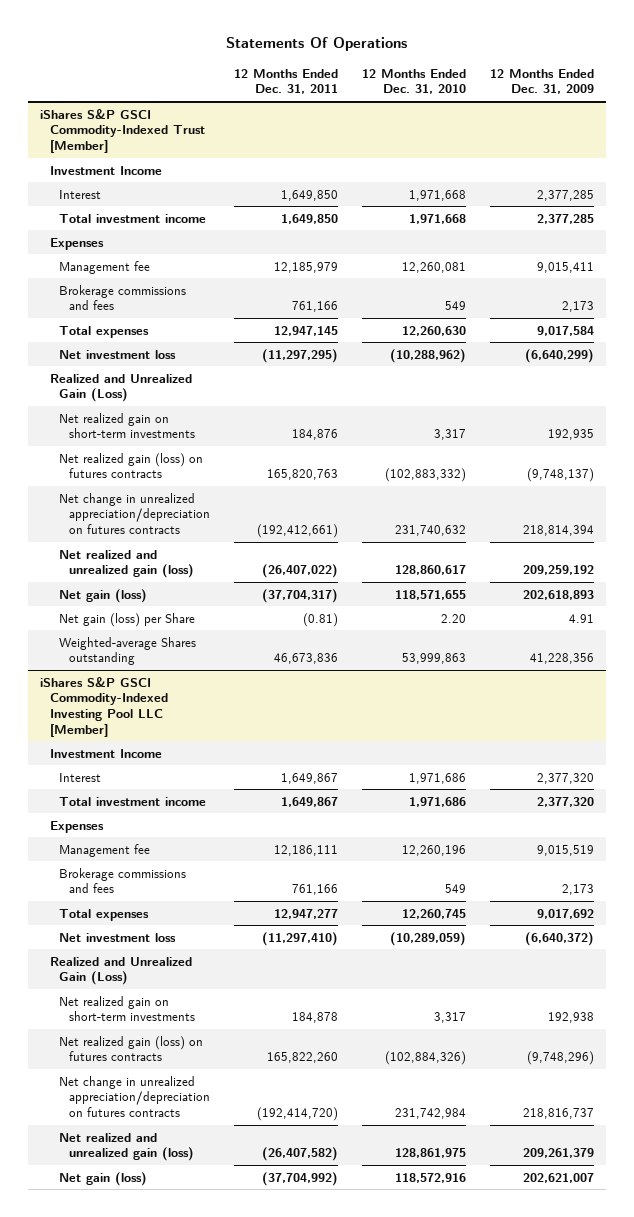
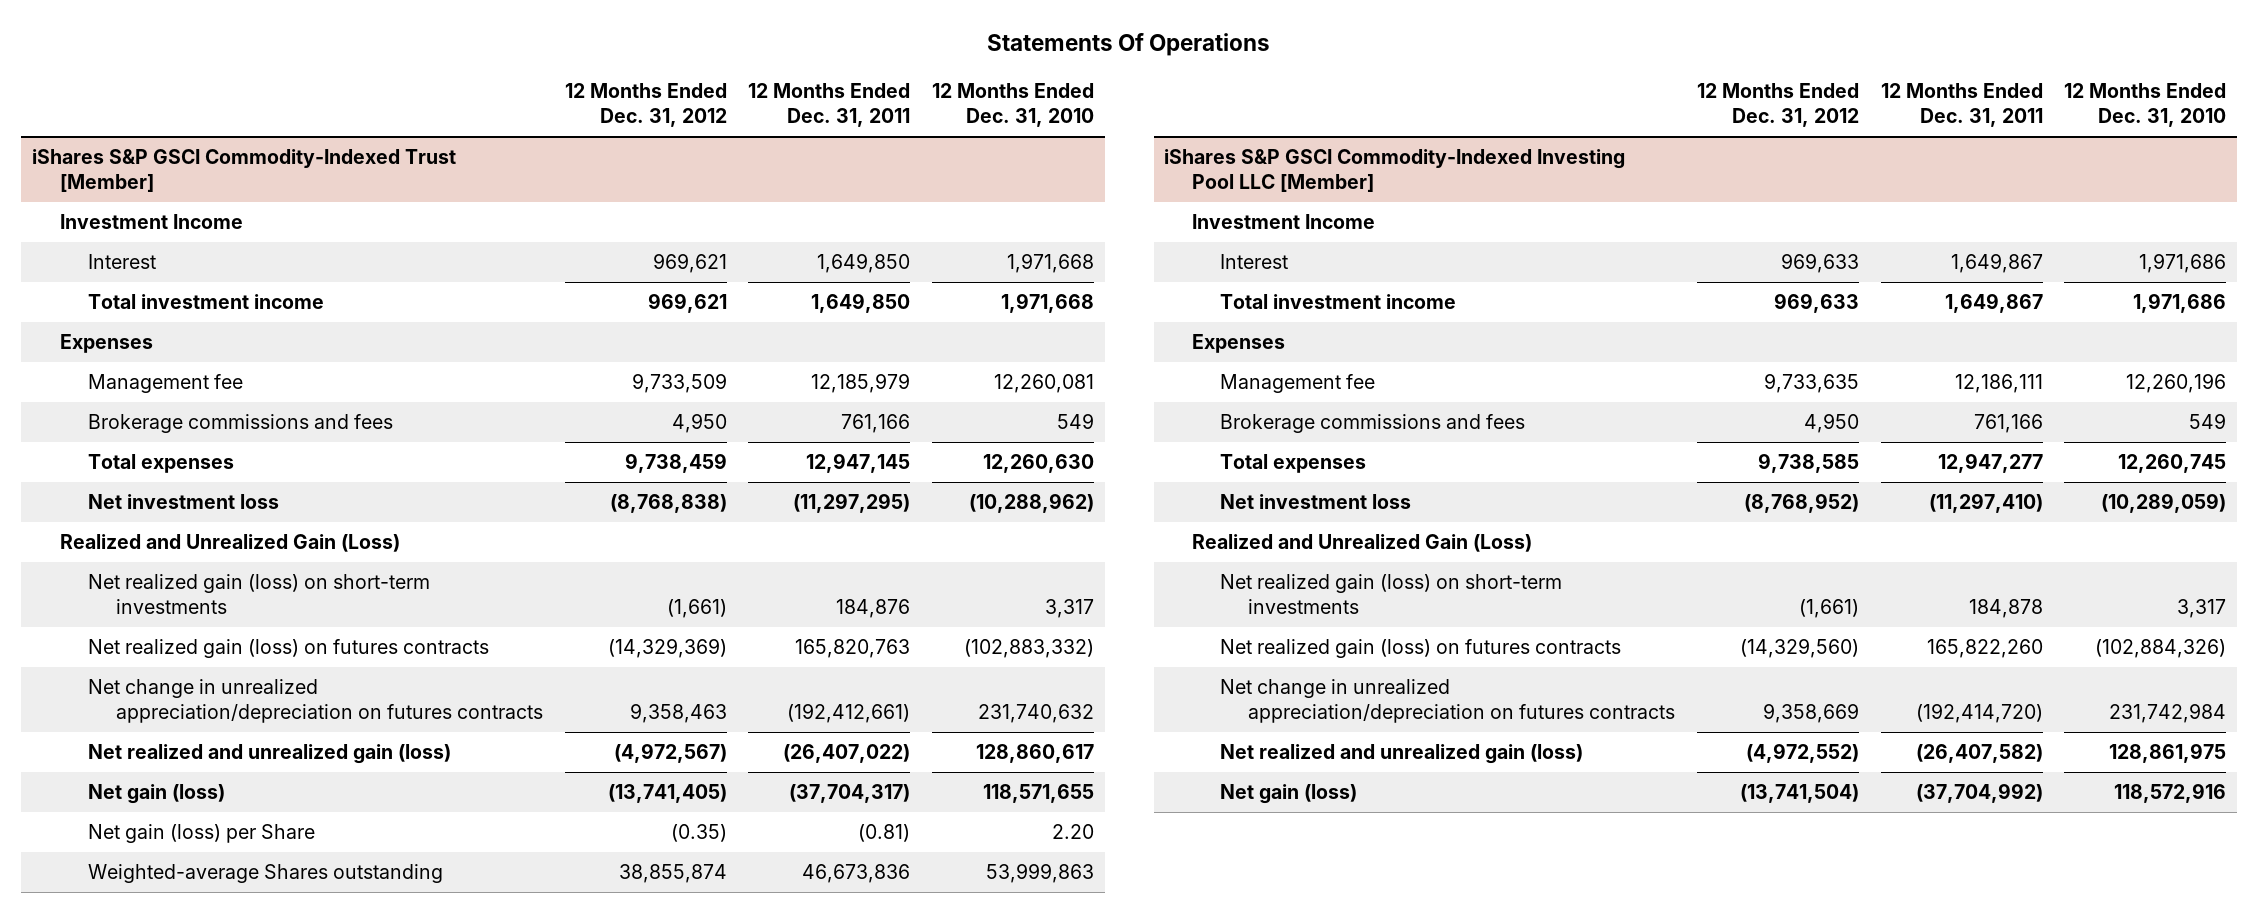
[489,68,594,95] 12 Months Ended Dec. 31, 2009 -> none
none -> [564,83,727,128] 12 Months Ended Dec. 31, 2012
[59,412,196,439] Net realized gain on short-term investments -> [87,574,430,615] Net realized gain (loss) on short-term investments
[59,995,196,1022] Net realized gain on short-term investments -> [1220,574,1563,615] Net realized gain (loss) on short-term investments

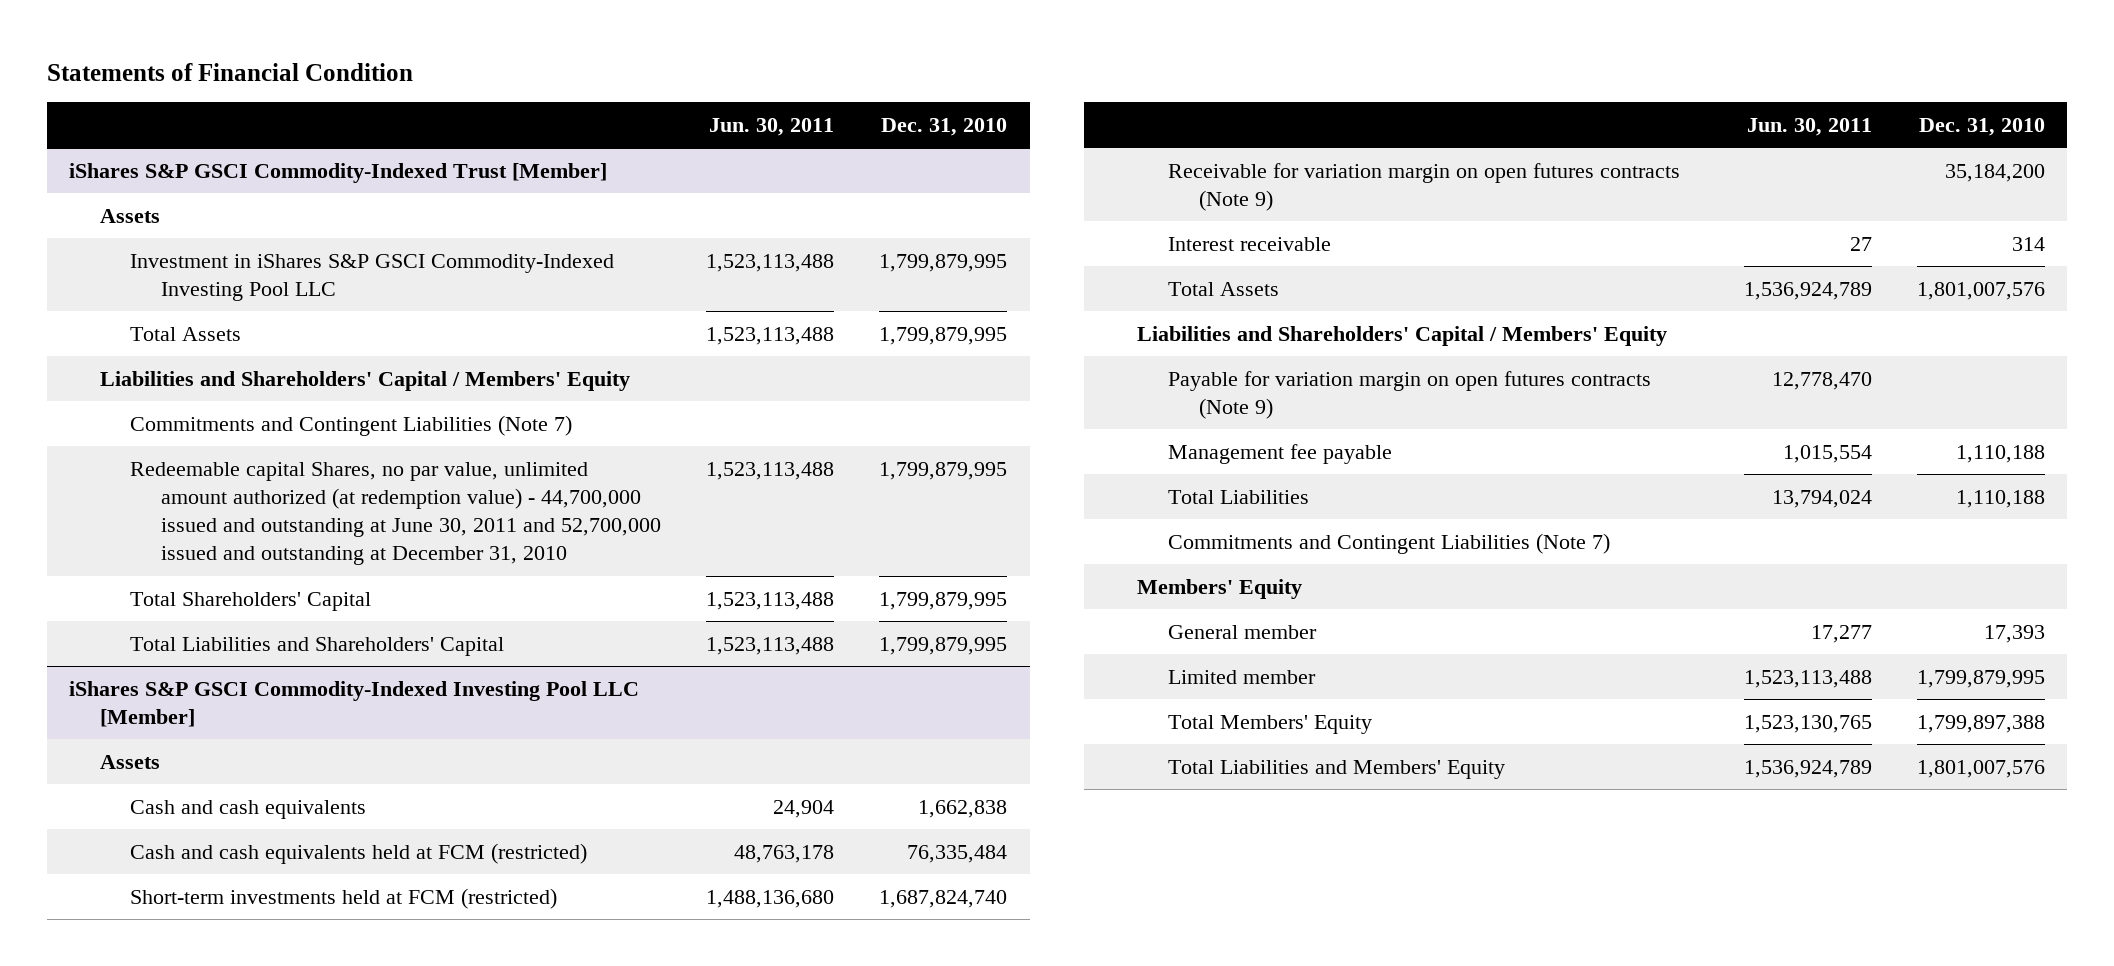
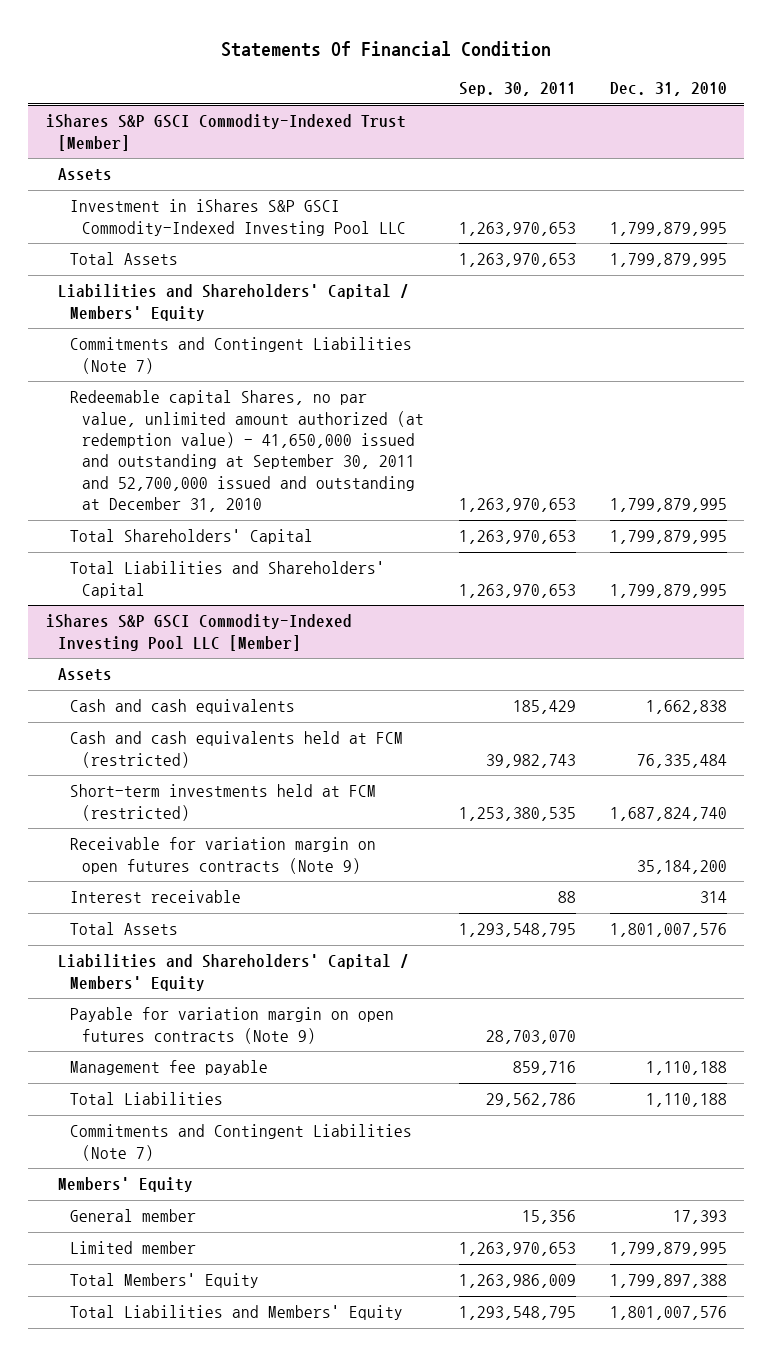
[46,62,413,81] Statements of Financial Condition -> [221,40,552,57] Statements Of Financial Condition
[709,117,835,136] Jun. 30, 2011 -> none
none -> [458,82,576,97] Sep. 30, 2011
[130,461,662,566] Redeemable capital Shares, no par value, unlimited amount authorized (at redemption value) - 44,700,000 issued and outstanding at June 30, 2011 and 52,700,000 issued and outstanding at December 31, 2010 -> [69,390,425,512] Redeemable capital Shares, no par value, unlimited amount authorized (at redemption value) - 41,650,000 issued and outstanding at September 30, 2011 and 52,700,000 issued and outstanding at December 31, 2010

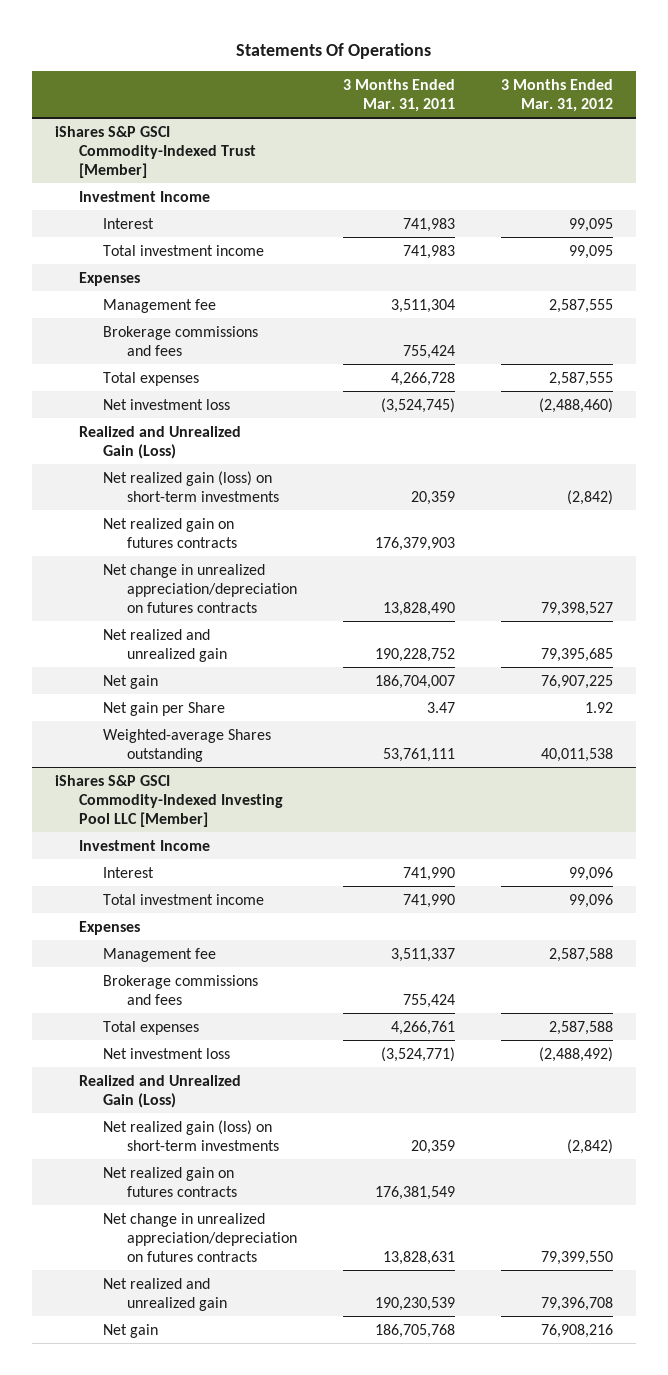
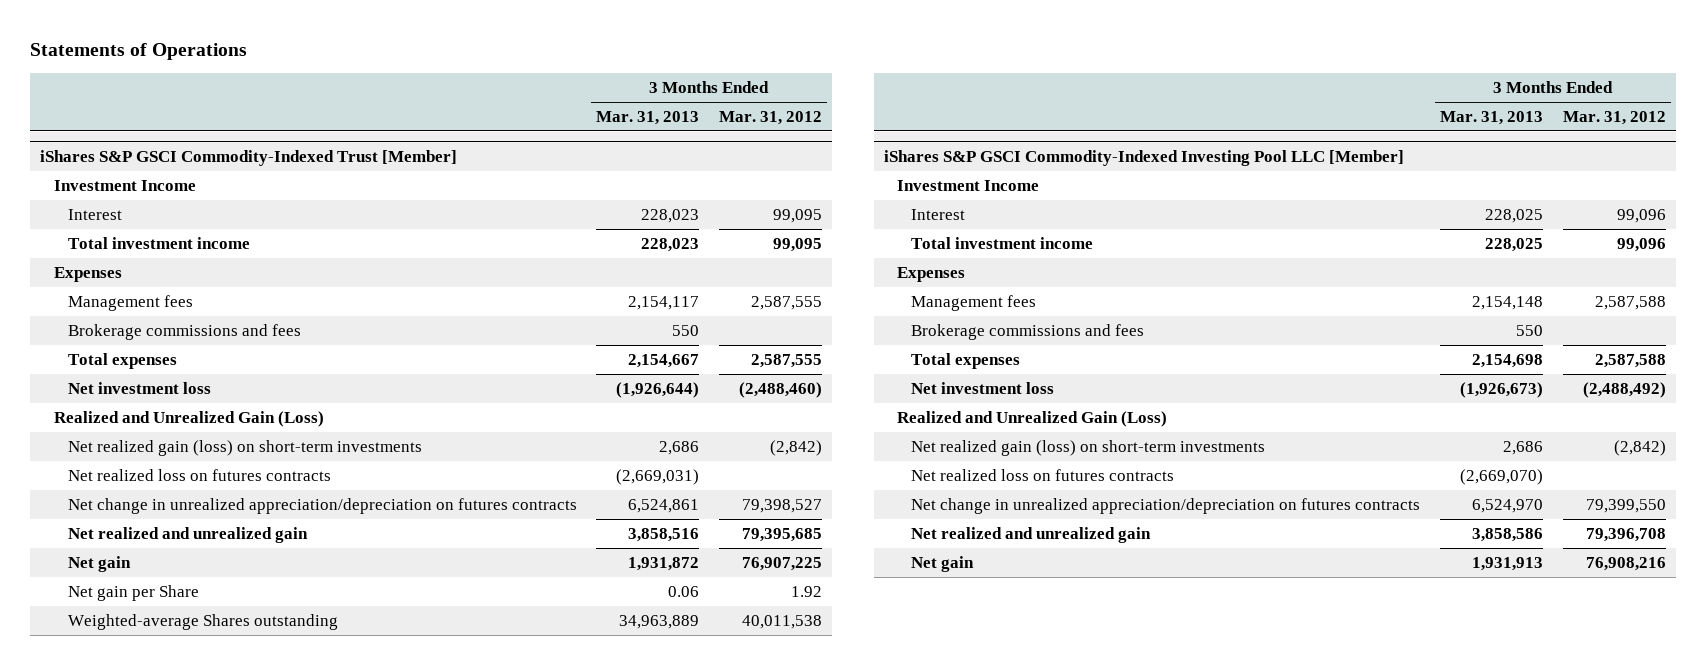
[235,42,431,59] Statements Of Operations -> [30,43,248,61] Statements of Operations
[342,78,455,112] 3 Months Ended Mar. 31, 2011 -> none
none -> [596,111,700,126] Mar. 31, 2013
[102,298,216,313] Management fee -> [67,294,193,311] Management fees
[102,517,237,548] Net realized gain on futures contracts -> [67,468,331,481] Net realized loss on futures contracts
[102,947,216,962] Management fee -> [911,294,1037,311] Management fees
[102,1166,237,1197] Net realized gain on futures contracts -> [911,468,1175,481] Net realized loss on futures contracts

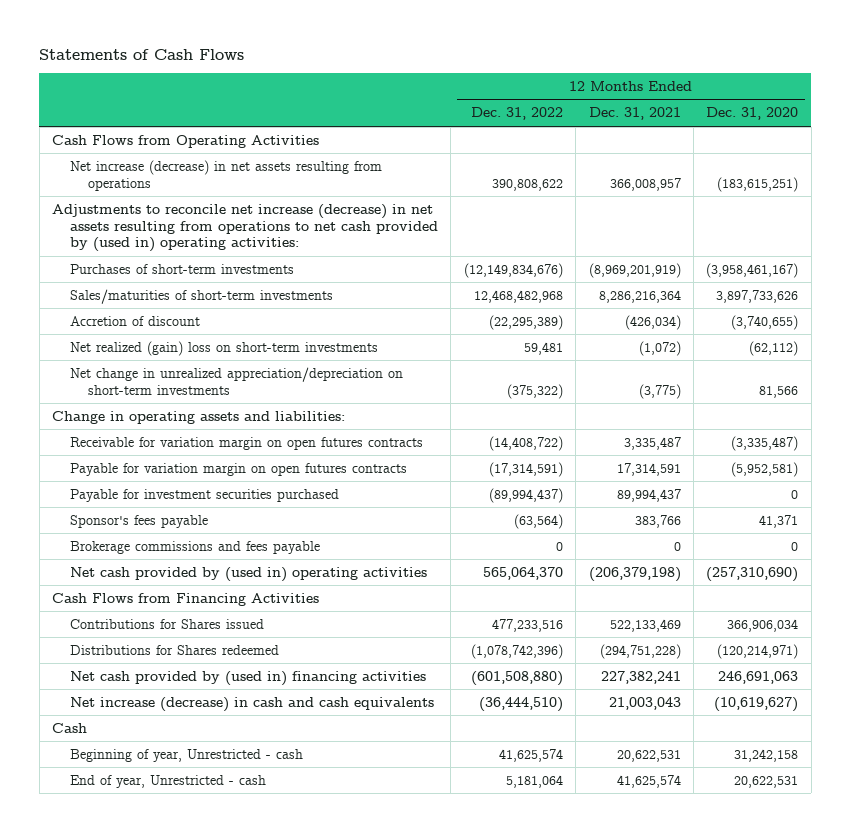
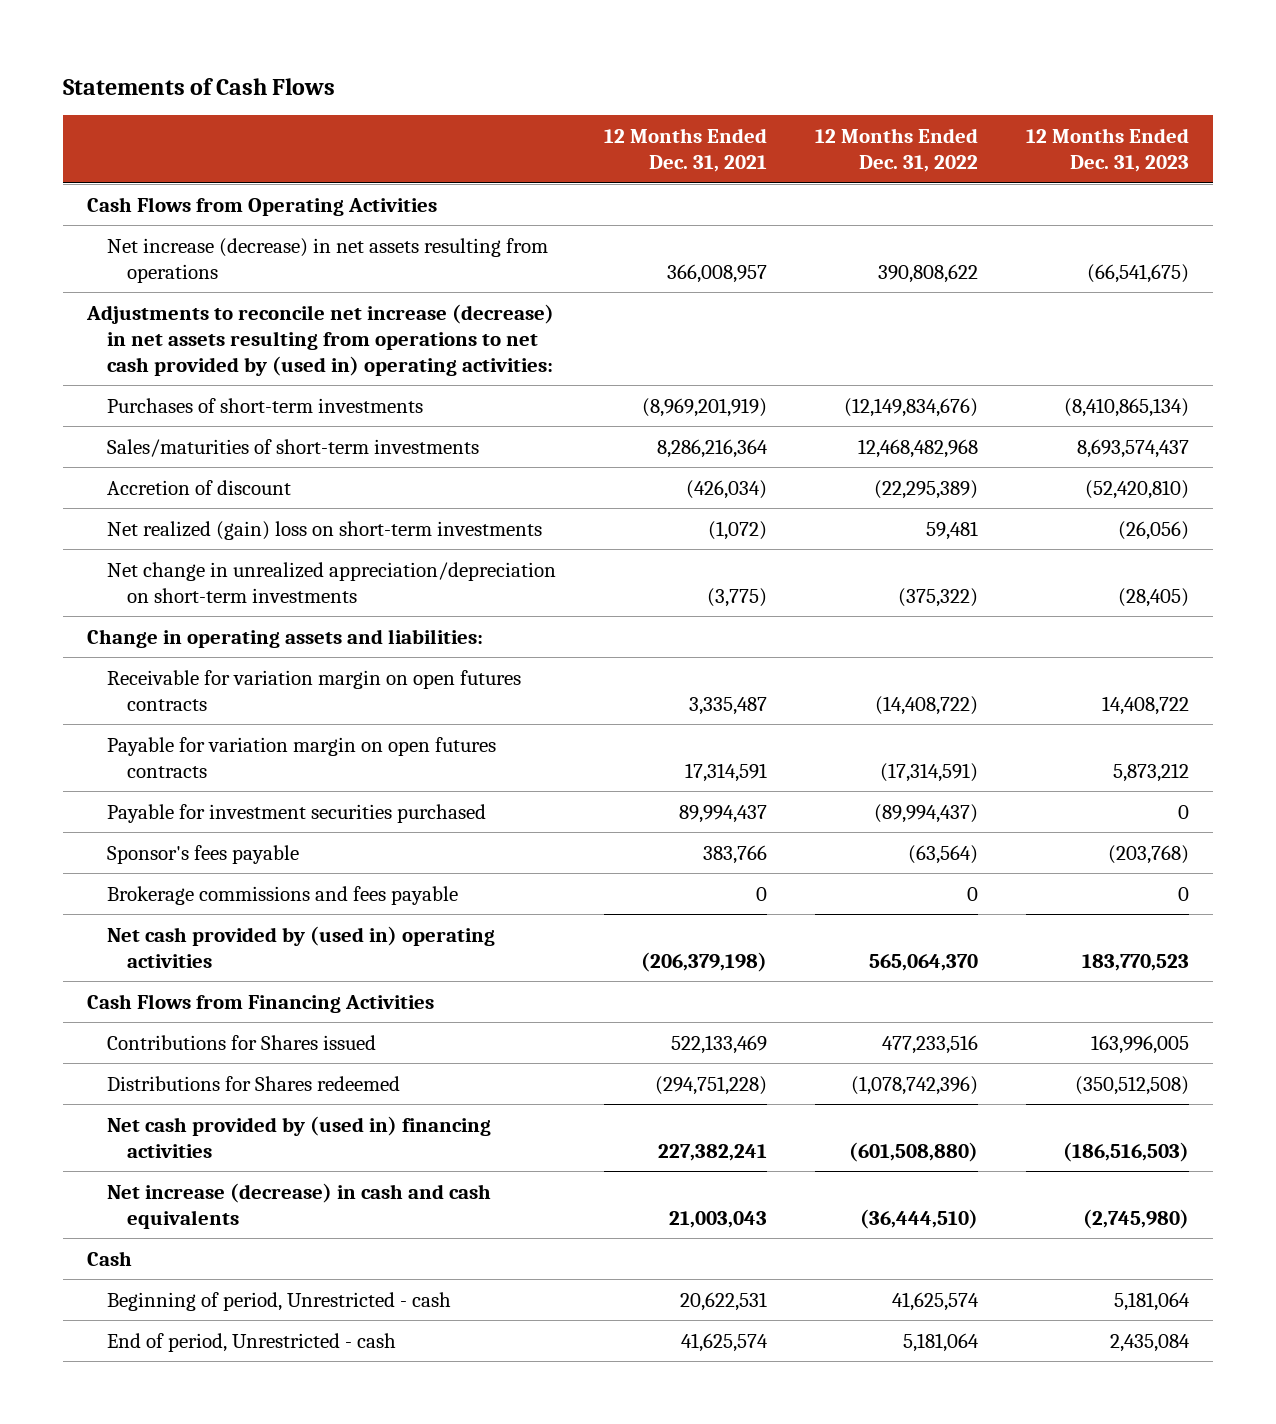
[706,107,799,121] Dec. 31, 2020 -> none
none -> [1025,128,1189,173] 12 Months Ended Dec. 31, 2023
[70,748,304,762] Beginning of year, Unrestricted - cash -> [106,1291,451,1311] Beginning of period, Unrestricted - cash
[70,774,267,788] End of year, Unrestricted - cash -> [106,1332,396,1352] End of period, Unrestricted - cash

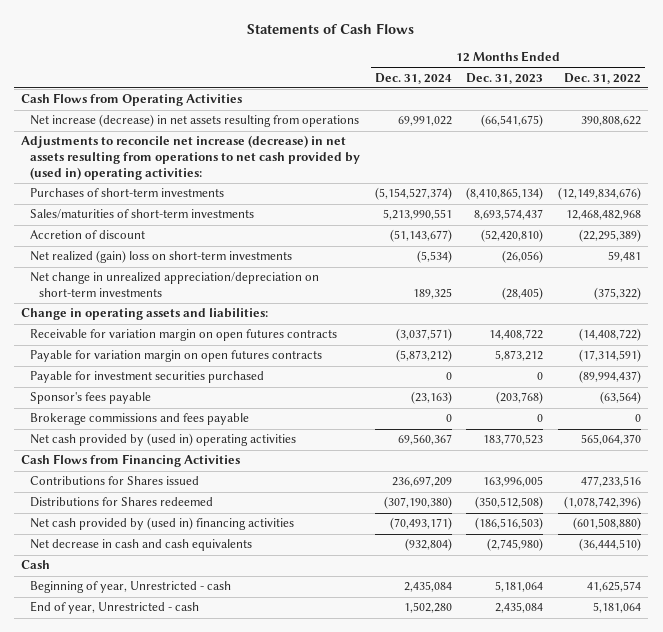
[603,128,767,173] 12 Months Ended Dec. 31, 2021 -> none
none -> [374,72,452,84] Dec. 31, 2024
[106,1182,491,1229] Net increase (decrease) in cash and cash equivalents -> [30,539,253,552] Net decrease in cash and cash equivalents
[106,1291,451,1311] Beginning of period, Unrestricted - cash -> [30,581,232,594] Beginning of year, Unrestricted - cash
[106,1332,396,1352] End of period, Unrestricted - cash -> [30,601,200,615] End of year, Unrestricted - cash

